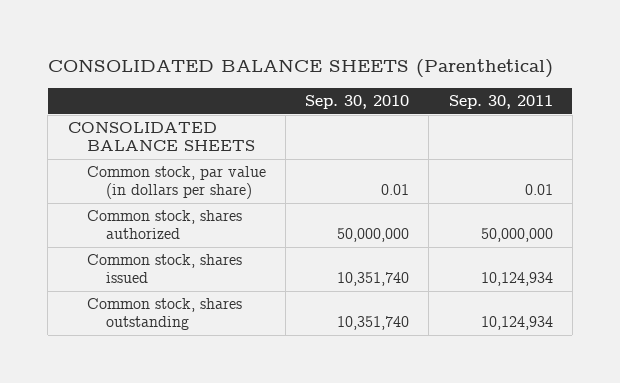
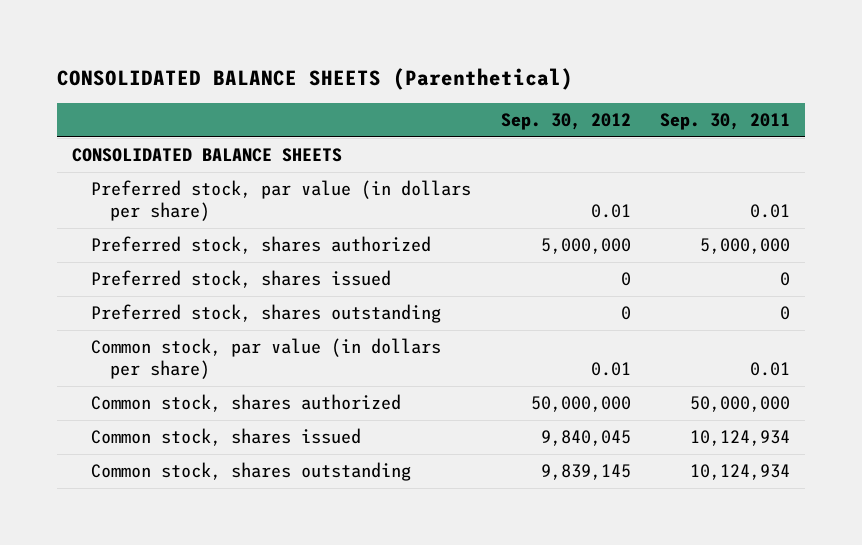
[305,94,410,109] Sep. 30, 2010 -> none
none -> [500,113,631,131] Sep. 30, 2012
none -> [91,180,472,221] Preferred stock, par value (in dollars per share)
none -> [91,236,432,255] Preferred stock, shares authorized
none -> [91,270,392,289] Preferred stock, shares issued
none -> [91,304,442,324] Preferred stock, shares outstanding

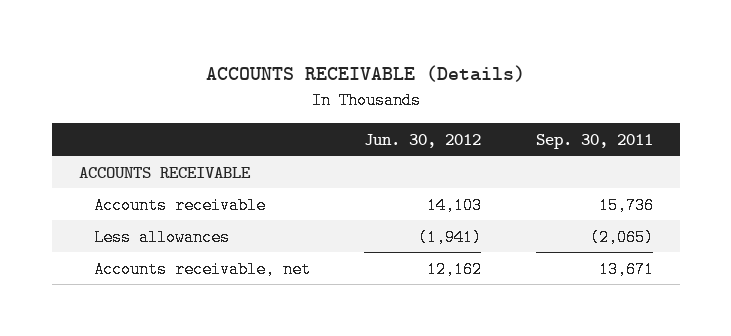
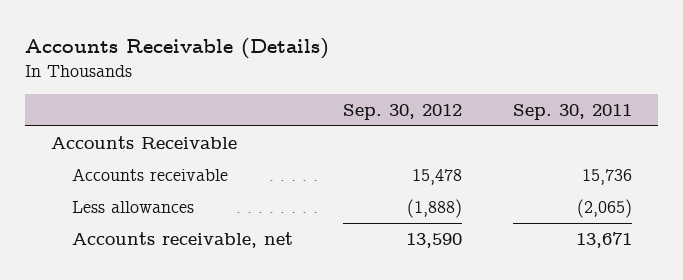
[205,65,525,83] ACCOUNTS RECEIVABLE (Details) -> [25,37,330,59] Accounts Receivable (Details)
[364,133,482,148] Jun. 30, 2012 -> none
none -> [343,104,463,121] Sep. 30, 2012
[78,166,251,178] ACCOUNTS RECEIVABLE -> [50,135,237,149] Accounts Receivable

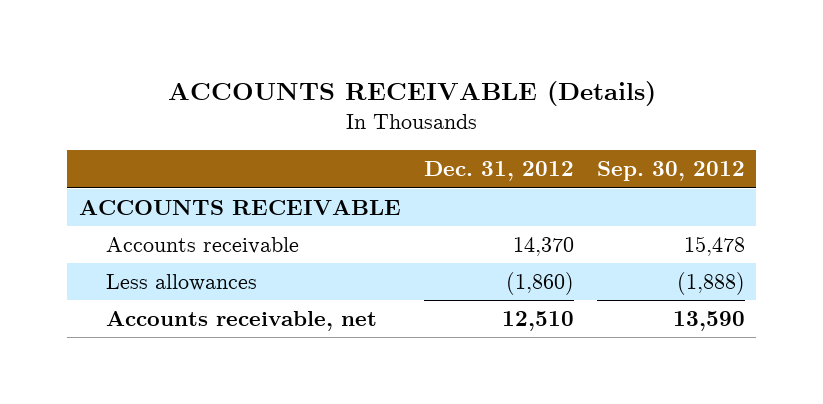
[25,37,330,59] Accounts Receivable (Details) -> [167,81,656,107] ACCOUNTS RECEIVABLE (Details)
[513,104,633,121] Sep. 30, 2011 -> none
none -> [423,161,574,182] Dec. 31, 2012
[50,135,237,149] Accounts Receivable -> [78,200,401,216] ACCOUNTS RECEIVABLE

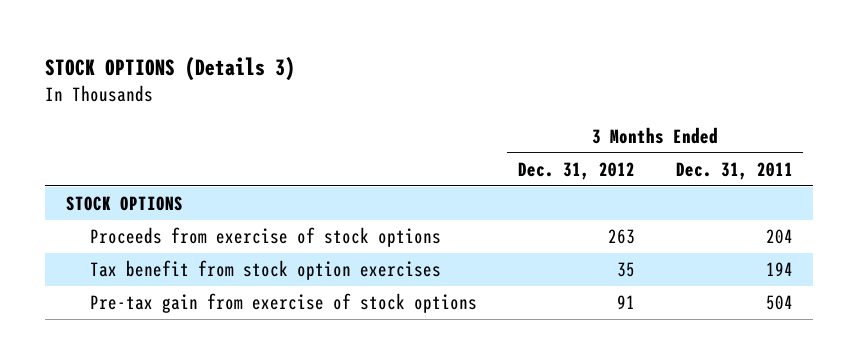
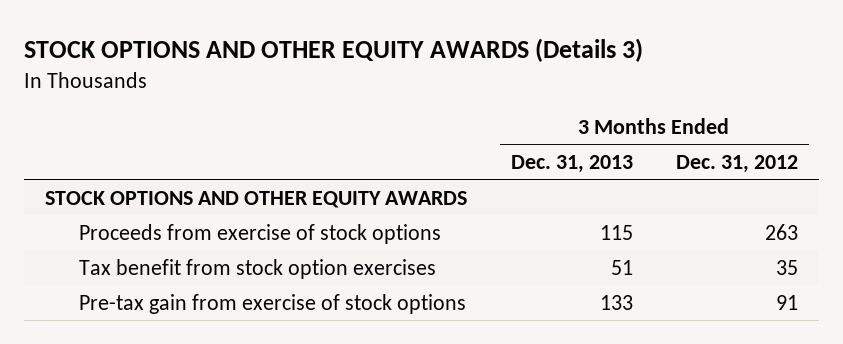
[45,57,296,82] STOCK OPTIONS (Details 3) -> [23,38,643,63] STOCK OPTIONS AND OTHER EQUITY AWARDS (Details 3)
[675,162,793,181] Dec. 31, 2011 -> none
none -> [510,155,633,174] Dec. 31, 2013
[65,196,183,212] STOCK OPTIONS -> [45,190,468,208] STOCK OPTIONS AND OTHER EQUITY AWARDS

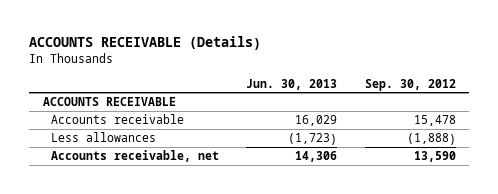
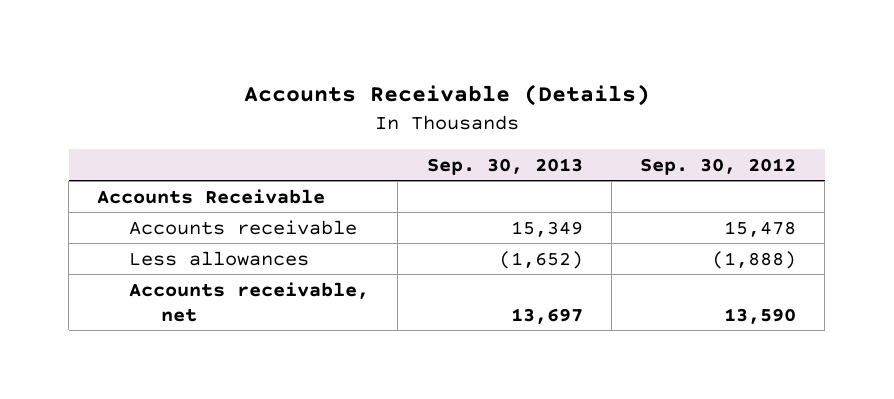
[29,36,262,51] ACCOUNTS RECEIVABLE (Details) -> [243,83,650,106] Accounts Receivable (Details)
[246,78,338,90] Jun. 30, 2013 -> none
none -> [426,157,583,175] Sep. 30, 2013
[42,97,176,107] ACCOUNTS RECEIVABLE -> [97,188,326,204] Accounts Receivable

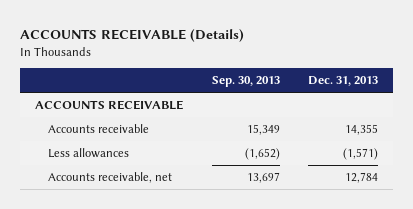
[243,83,650,106] Accounts Receivable (Details) -> [20,29,245,43] ACCOUNTS RECEIVABLE (Details)
[640,157,797,175] Sep. 30, 2012 -> none
none -> [308,76,379,87] Dec. 31, 2013
[97,188,326,204] Accounts Receivable -> [34,99,183,110] ACCOUNTS RECEIVABLE

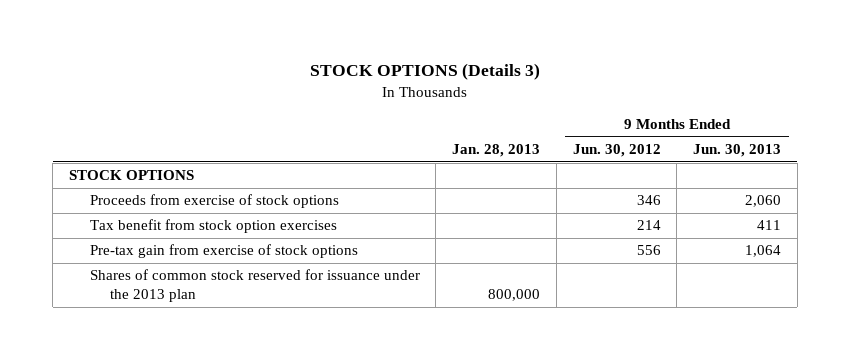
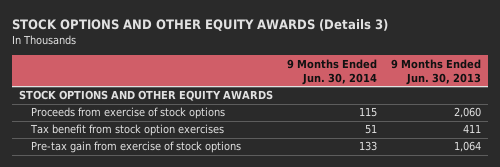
[310,63,541,81] STOCK OPTIONS (Details 3) -> [12,19,389,32] STOCK OPTIONS AND OTHER EQUITY AWARDS (Details 3)
[452,143,541,157] Jan. 28, 2013 -> none
[572,143,661,157] Jun. 30, 2012 -> none
none -> [286,58,377,85] 9 Months Ended Jun. 30, 2014
[68,170,194,181] STOCK OPTIONS -> [18,90,273,102] STOCK OPTIONS AND OTHER EQUITY AWARDS
[89,269,420,303] Shares of common stock reserved for issuance under the 2013 plan -> none

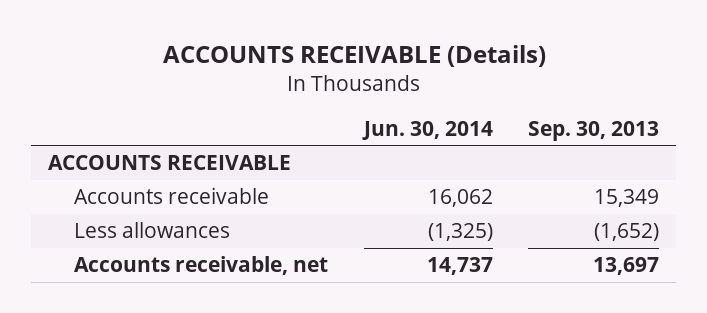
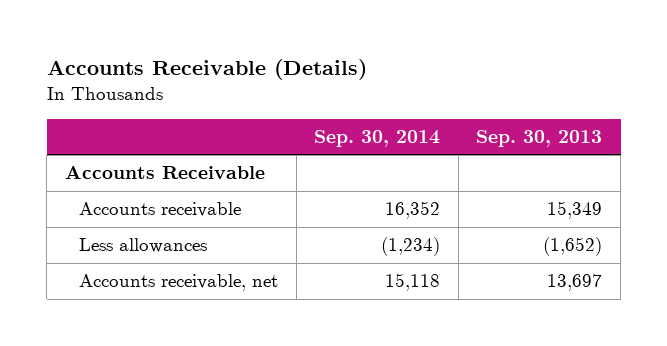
[162,44,546,67] ACCOUNTS RECEIVABLE (Details) -> [46,59,367,81] Accounts Receivable (Details)
[361,120,493,140] Jun. 30, 2014 -> none
none -> [314,129,441,147] Sep. 30, 2014
[48,155,292,171] ACCOUNTS RECEIVABLE -> [64,166,265,180] Accounts Receivable

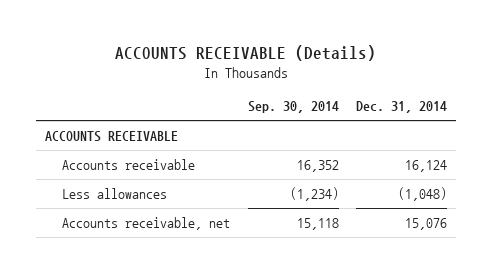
[46,59,367,81] Accounts Receivable (Details) -> [115,45,377,62] ACCOUNTS RECEIVABLE (Details)
[476,129,603,147] Sep. 30, 2013 -> none
none -> [356,101,448,114] Dec. 31, 2014
[64,166,265,180] Accounts Receivable -> [44,131,178,143] ACCOUNTS RECEIVABLE

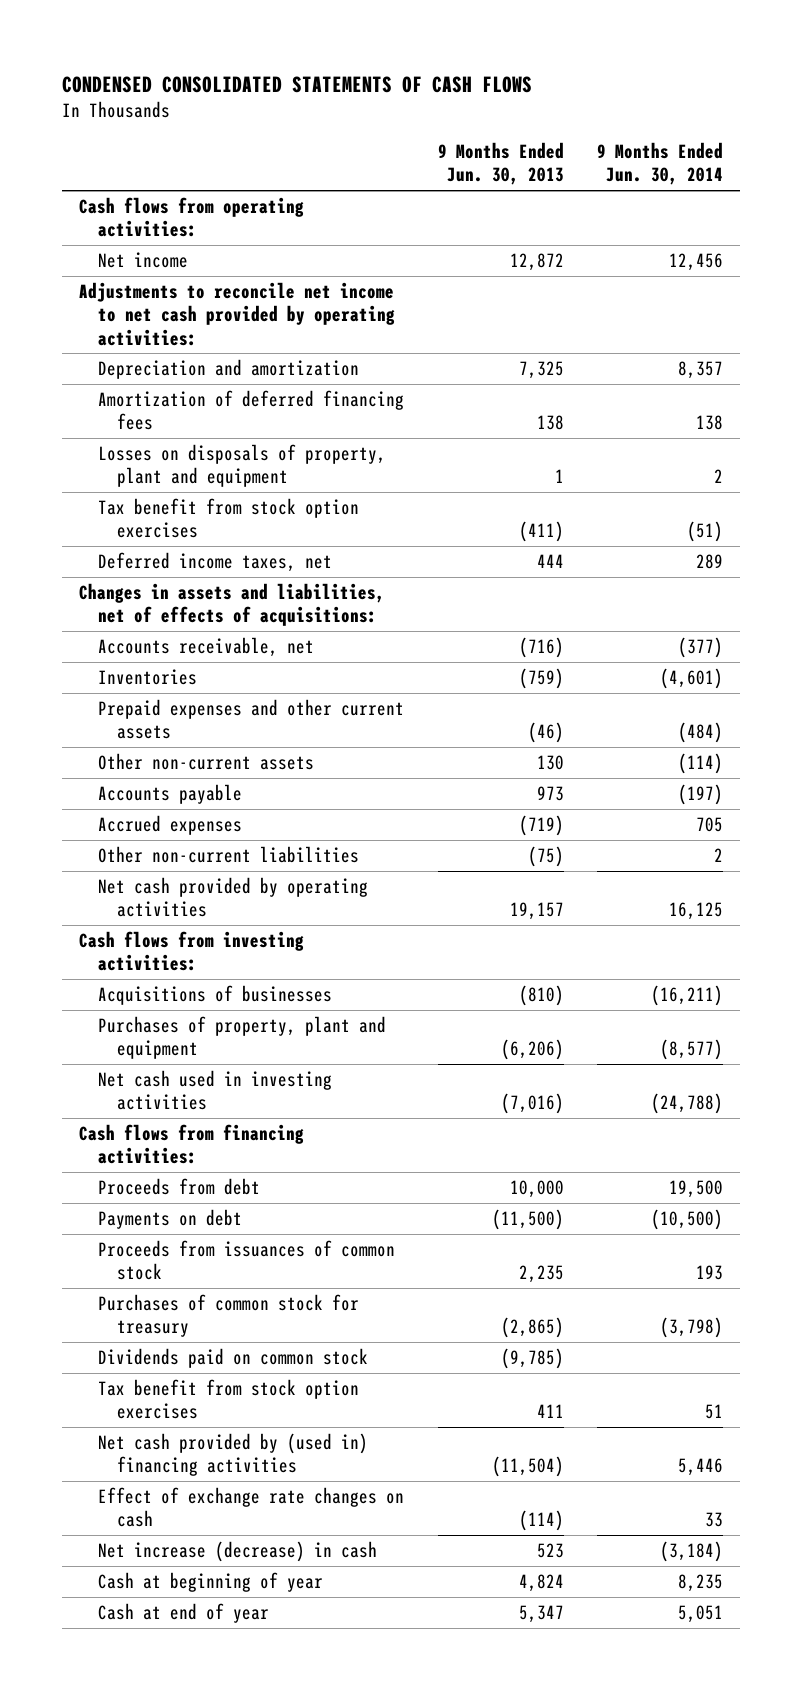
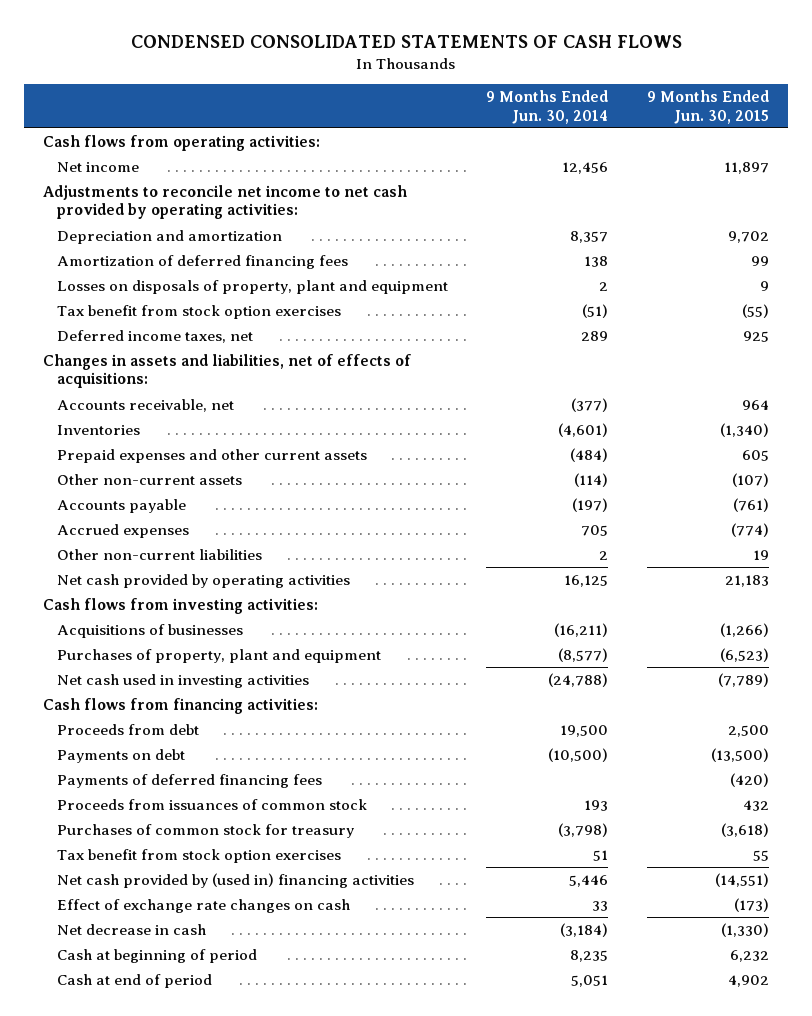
[437,142,564,186] 9 Months Ended Jun. 30, 2013 -> none
none -> [646,90,769,124] 9 Months Ended Jun. 30, 2015
none -> [57,774,323,789] Payments of deferred financing fees
[98,1347,369,1368] Dividends paid on common stock -> none
[98,1540,378,1562] Net increase (decrease) in cash -> [57,924,207,936] Net decrease in cash
[98,1571,324,1592] Cash at beginning of year -> [57,949,258,964] Cash at beginning of period
[98,1602,270,1623] Cash at end of year -> [57,974,213,989] Cash at end of period

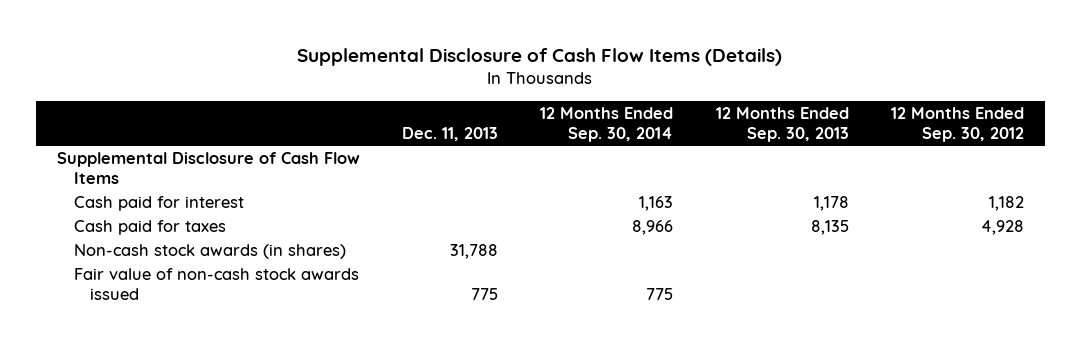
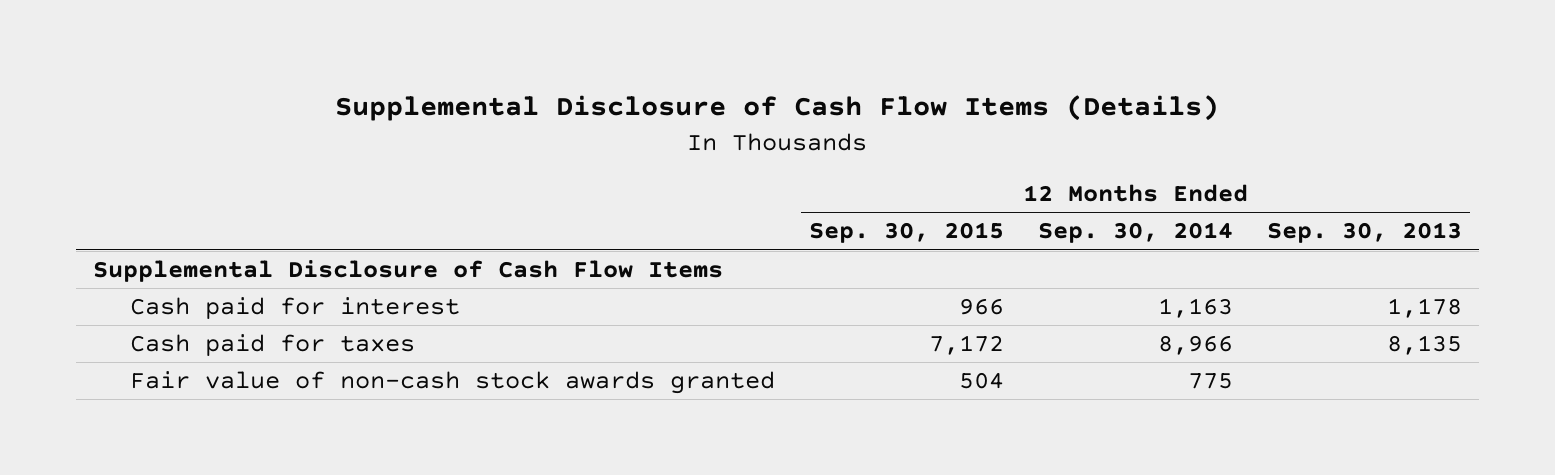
[402,126,499,141] Dec. 11, 2013 -> none
[890,106,1024,142] 12 Months Ended Sep. 30, 2012 -> none
none -> [809,222,1005,244] Sep. 30, 2015
[73,244,346,260] Non-cash stock awards (in shares) -> none
[73,268,359,301] Fair value of non-cash stock awards issued -> [130,371,776,395] Fair value of non-cash stock awards granted

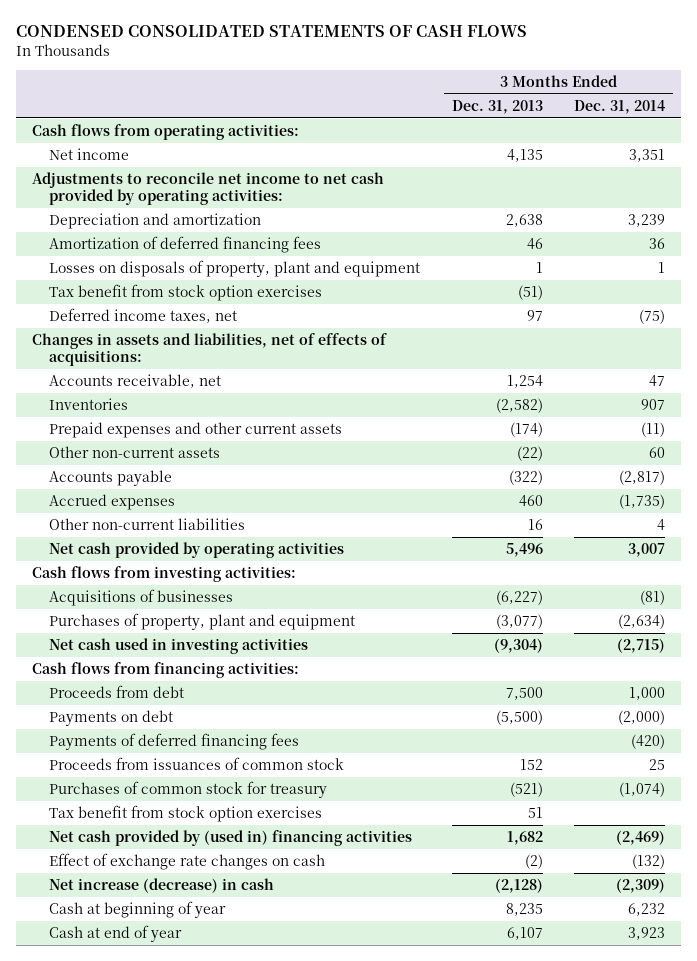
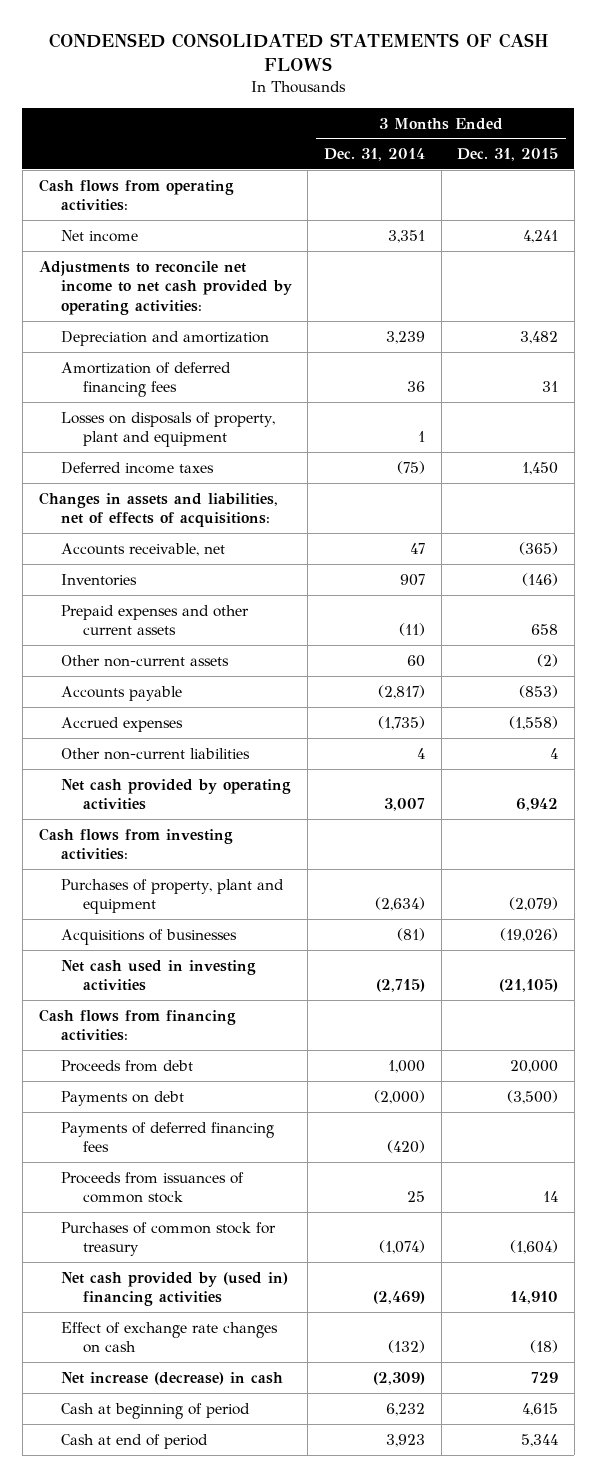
[451,99,543,114] Dec. 31, 2013 -> none
none -> [457,148,559,162] Dec. 31, 2015
[48,284,322,302] Tax benefit from stock option exercises -> none
[48,308,237,324] Deferred income taxes, net -> [60,461,214,474] Deferred income taxes
[48,589,233,607] Acquisitions of businesses -> [60,928,237,945] Acquisitions of businesses
[48,805,322,823] Tax benefit from stock option exercises -> none
[48,901,226,919] Cash at beginning of year -> [60,1402,250,1419] Cash at beginning of period
[48,925,182,943] Cash at end of year -> [60,1433,208,1449] Cash at end of period

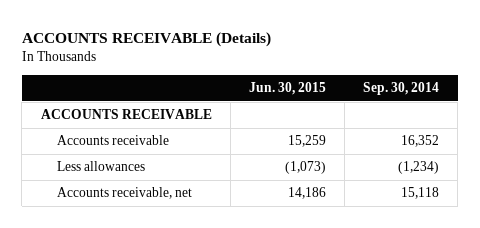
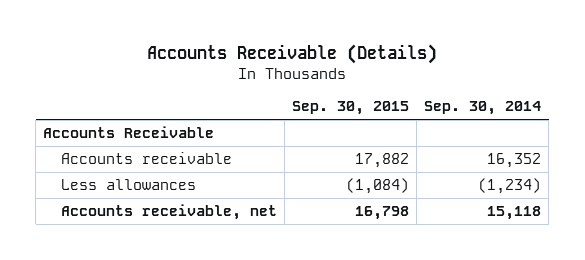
[21,31,271,47] ACCOUNTS RECEIVABLE (Details) -> [147,43,438,64] Accounts Receivable (Details)
[248,82,326,96] Jun. 30, 2015 -> none
none -> [292,101,410,116] Sep. 30, 2015
[40,109,212,120] ACCOUNTS RECEIVABLE -> [43,126,215,139] Accounts Receivable

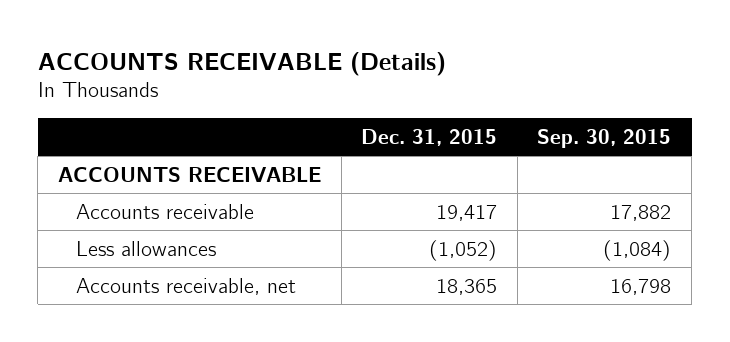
[147,43,438,64] Accounts Receivable (Details) -> [37,51,446,76] ACCOUNTS RECEIVABLE (Details)
[424,101,542,116] Sep. 30, 2014 -> none
none -> [361,128,498,146] Dec. 31, 2015
[43,126,215,139] Accounts Receivable -> [58,166,322,182] ACCOUNTS RECEIVABLE

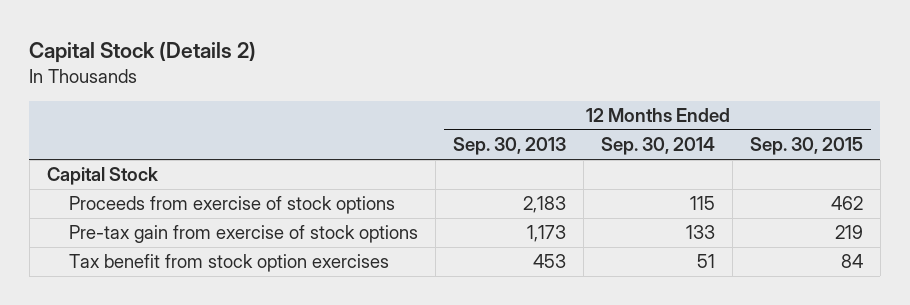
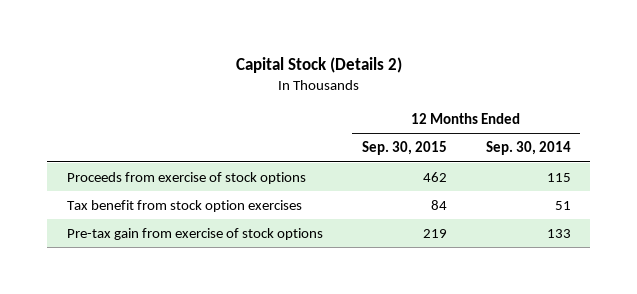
[453,137,567,156] Sep. 30, 2013 -> none
[46,167,158,186] Capital Stock -> none
[69,225,419,244] Pre-tax gain from exercise of stock options -> [66,227,323,240] Pre-tax gain from exercise of stock options

